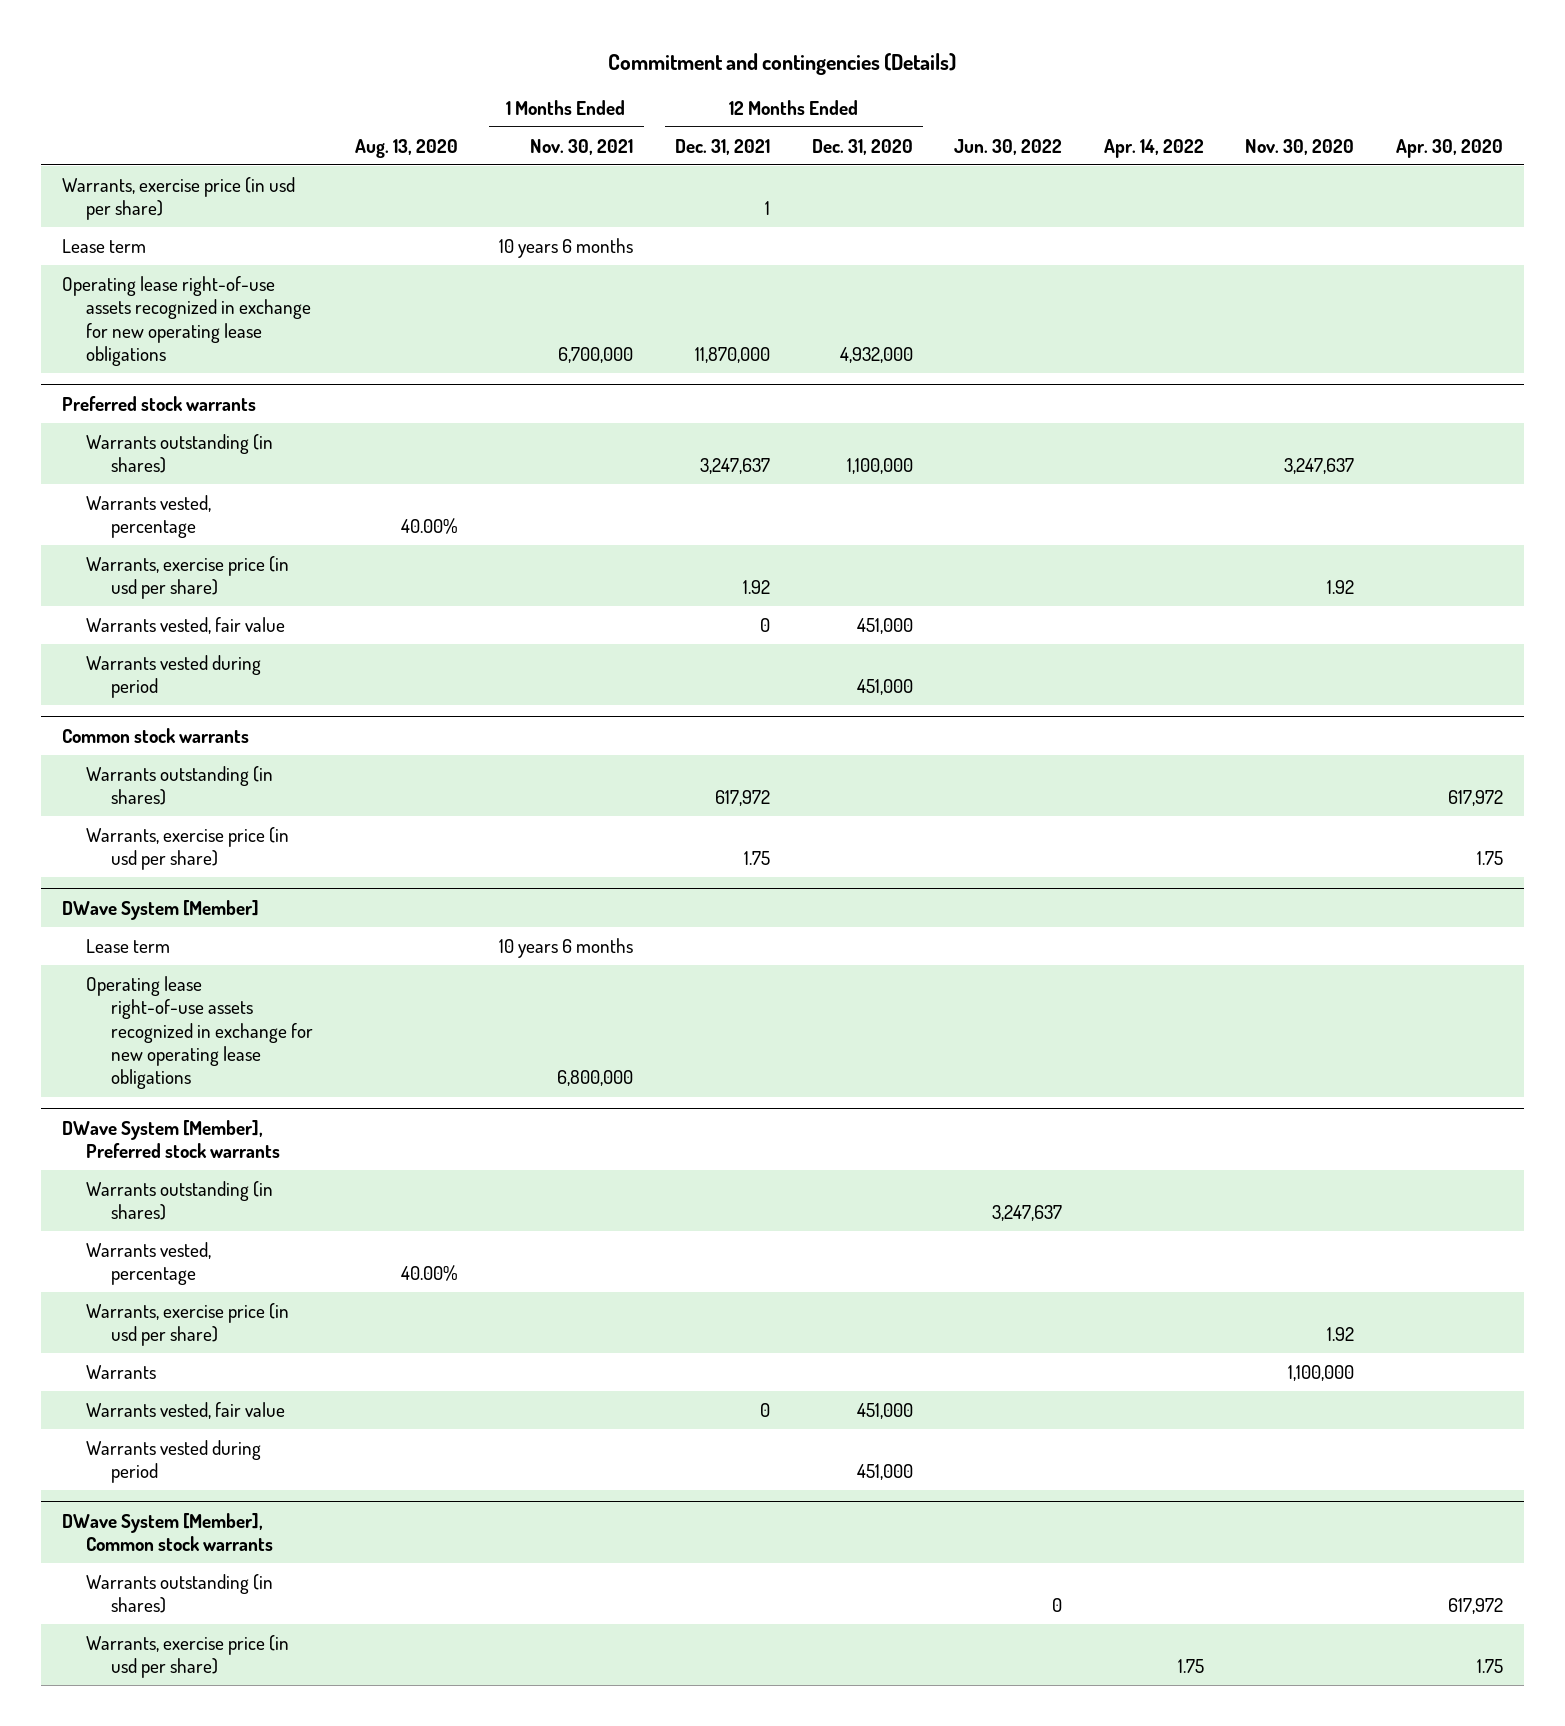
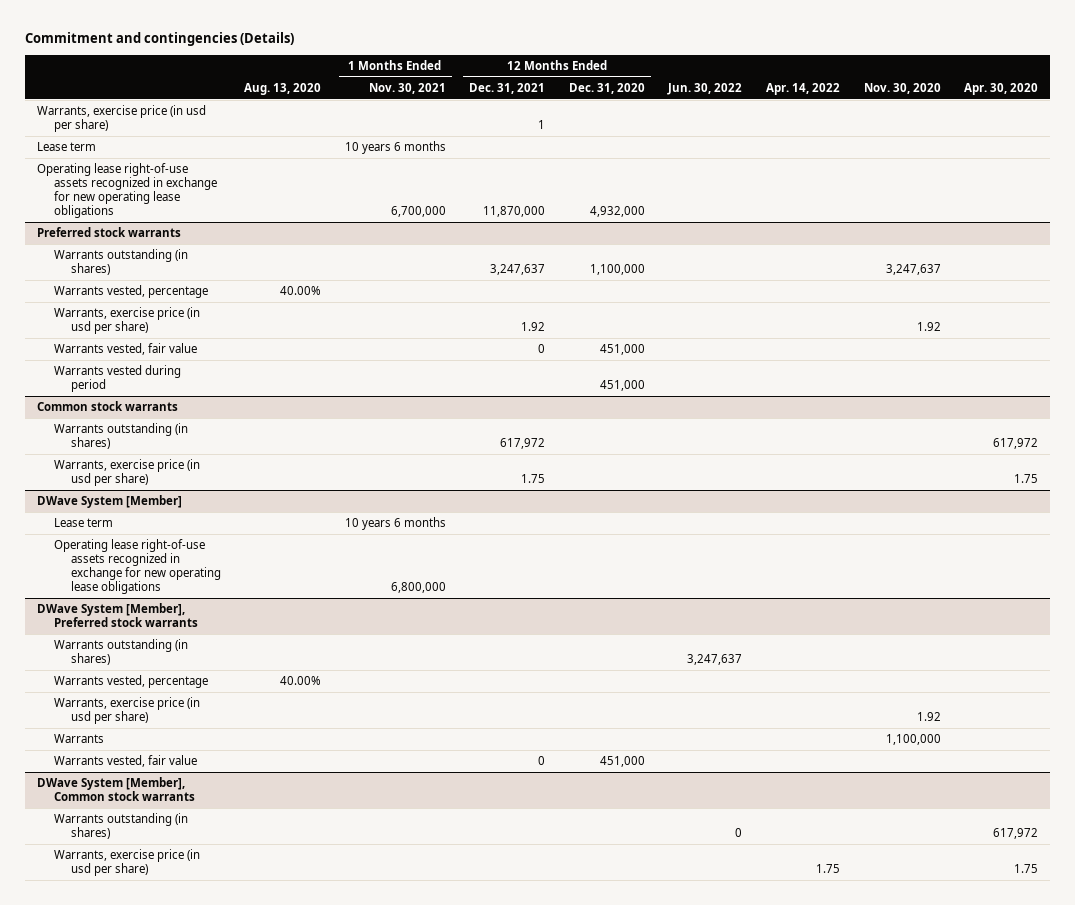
[86,1439,262,1484] Warrants vested during period -> none

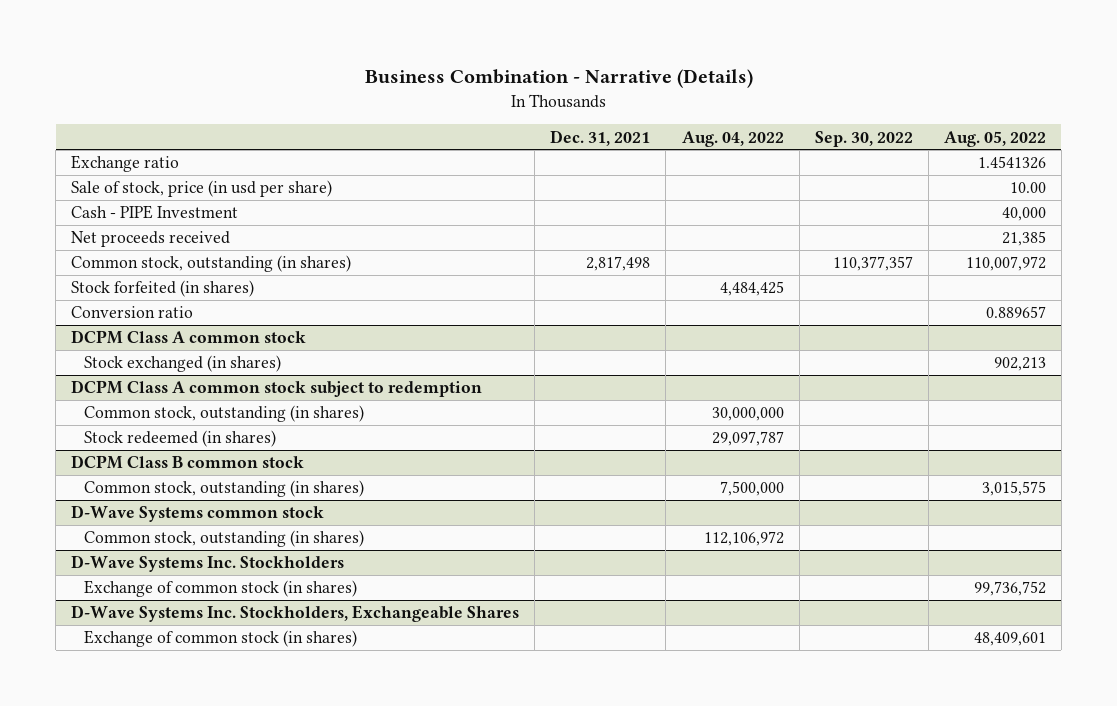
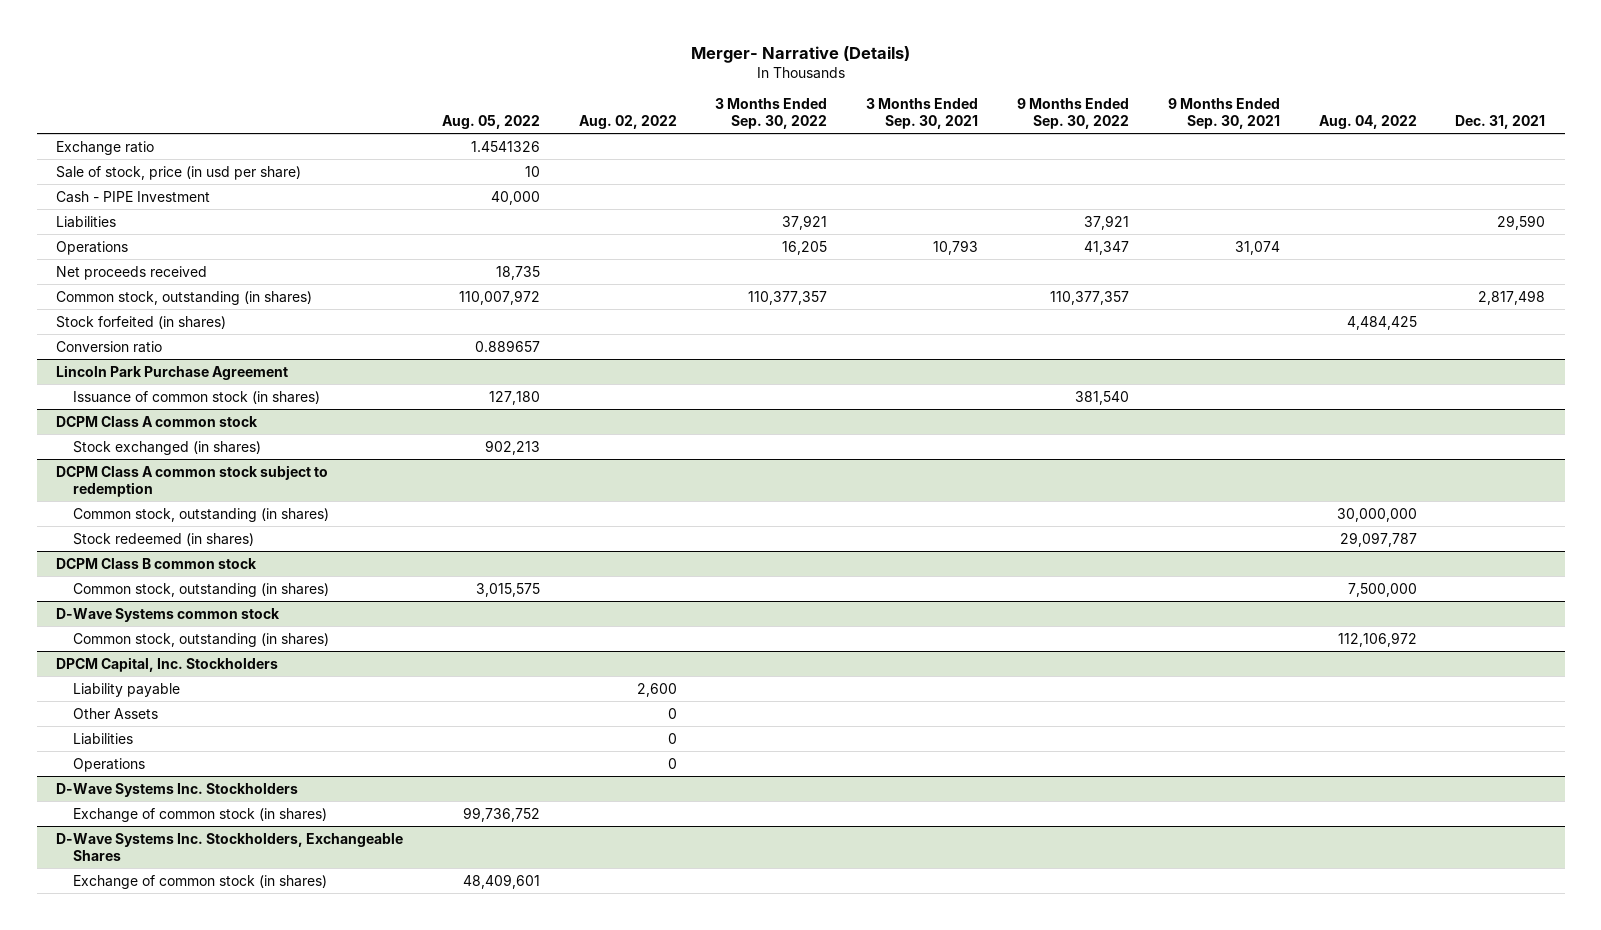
[364,68,753,88] Business Combination - Narrative (Details) -> [690,45,910,63] Merger- Narrative (Details)
[814,130,913,147] Sep. 30, 2022 -> none
none -> [578,115,677,130] Aug. 02, 2022
none -> [715,98,828,130] 3 Months Ended Sep. 30, 2022
none -> [866,98,979,130] 3 Months Ended Sep. 30, 2021
none -> [1016,98,1129,130] 9 Months Ended Sep. 30, 2022
none -> [1167,98,1280,130] 9 Months Ended Sep. 30, 2021
[1009,182,1046,194] 10.00 -> [524,165,540,177] 10
none -> [55,215,116,228] Liabilities
none -> [55,240,128,255] Operations
[1001,231,1046,247] 21,385 -> [495,265,540,280] 18,735
none -> [55,364,288,380] Lincoln Park Purchase Agreement
none -> [73,390,321,404] Issuance of common stock (in shares)
none -> [55,656,278,672] DPCM Capital, Inc. Stockholders
none -> [73,682,181,697] Liability payable
none -> [73,707,159,719] Other Assets
none -> [73,732,134,745] Liabilities
none -> [73,757,146,772] Operations

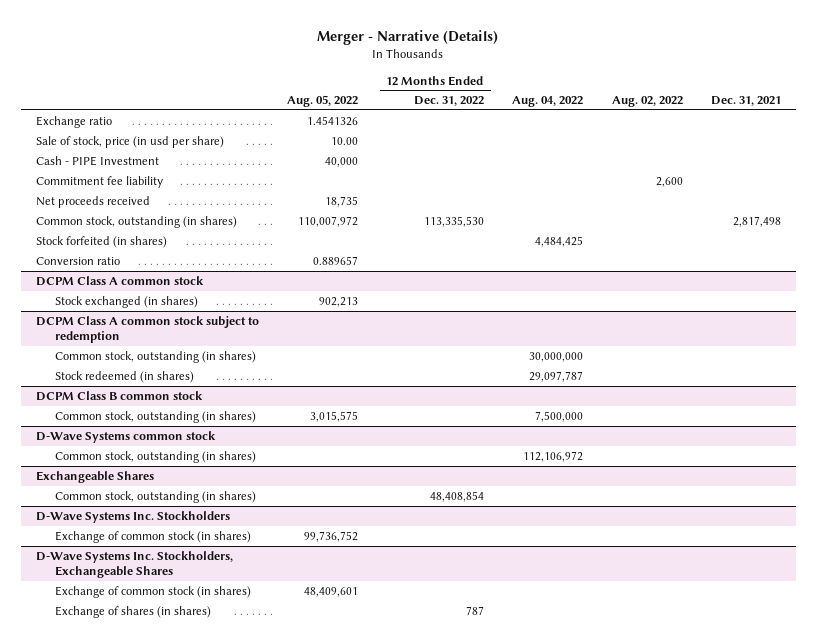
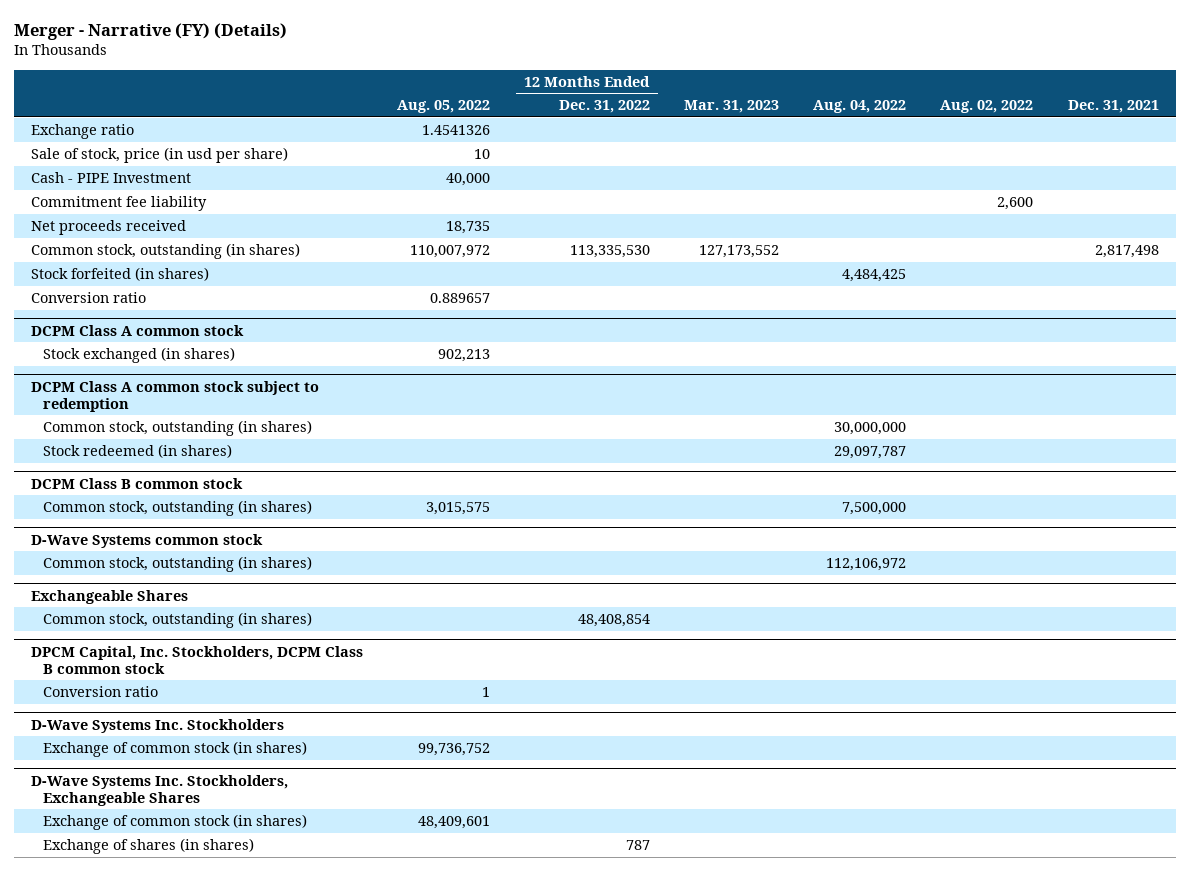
[317,30,499,46] Merger - Narrative (Details) -> [13,23,287,41] Merger - Narrative (FY) (Details)
none -> [683,100,779,114] Mar. 31, 2023
[331,136,359,145] 10.00 -> [474,148,491,159] 10
none -> [31,645,364,674] DPCM Capital, Inc. Stockholders, DCPM Class B common stock
none -> [42,685,158,697] Conversion ratio

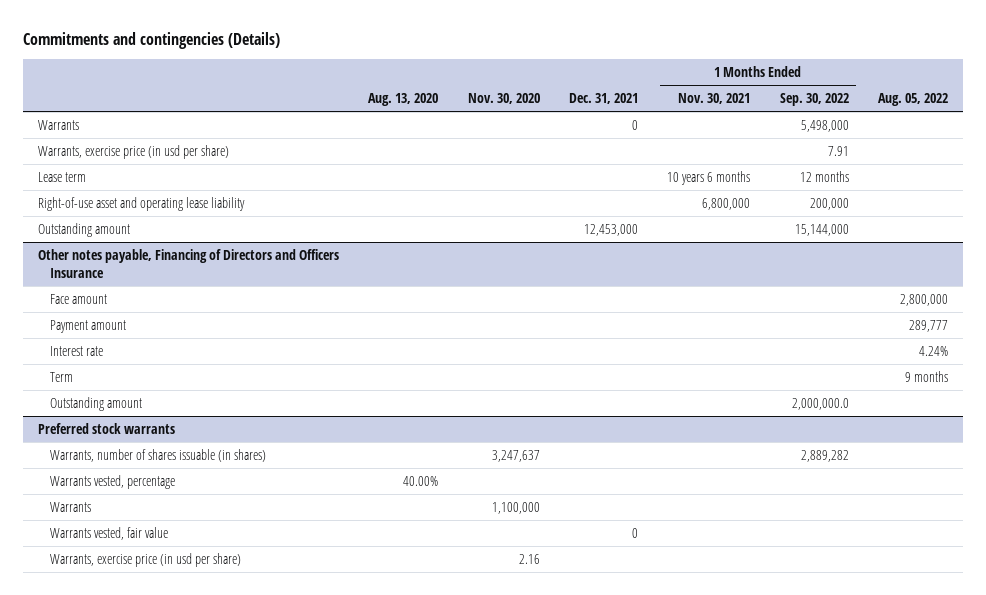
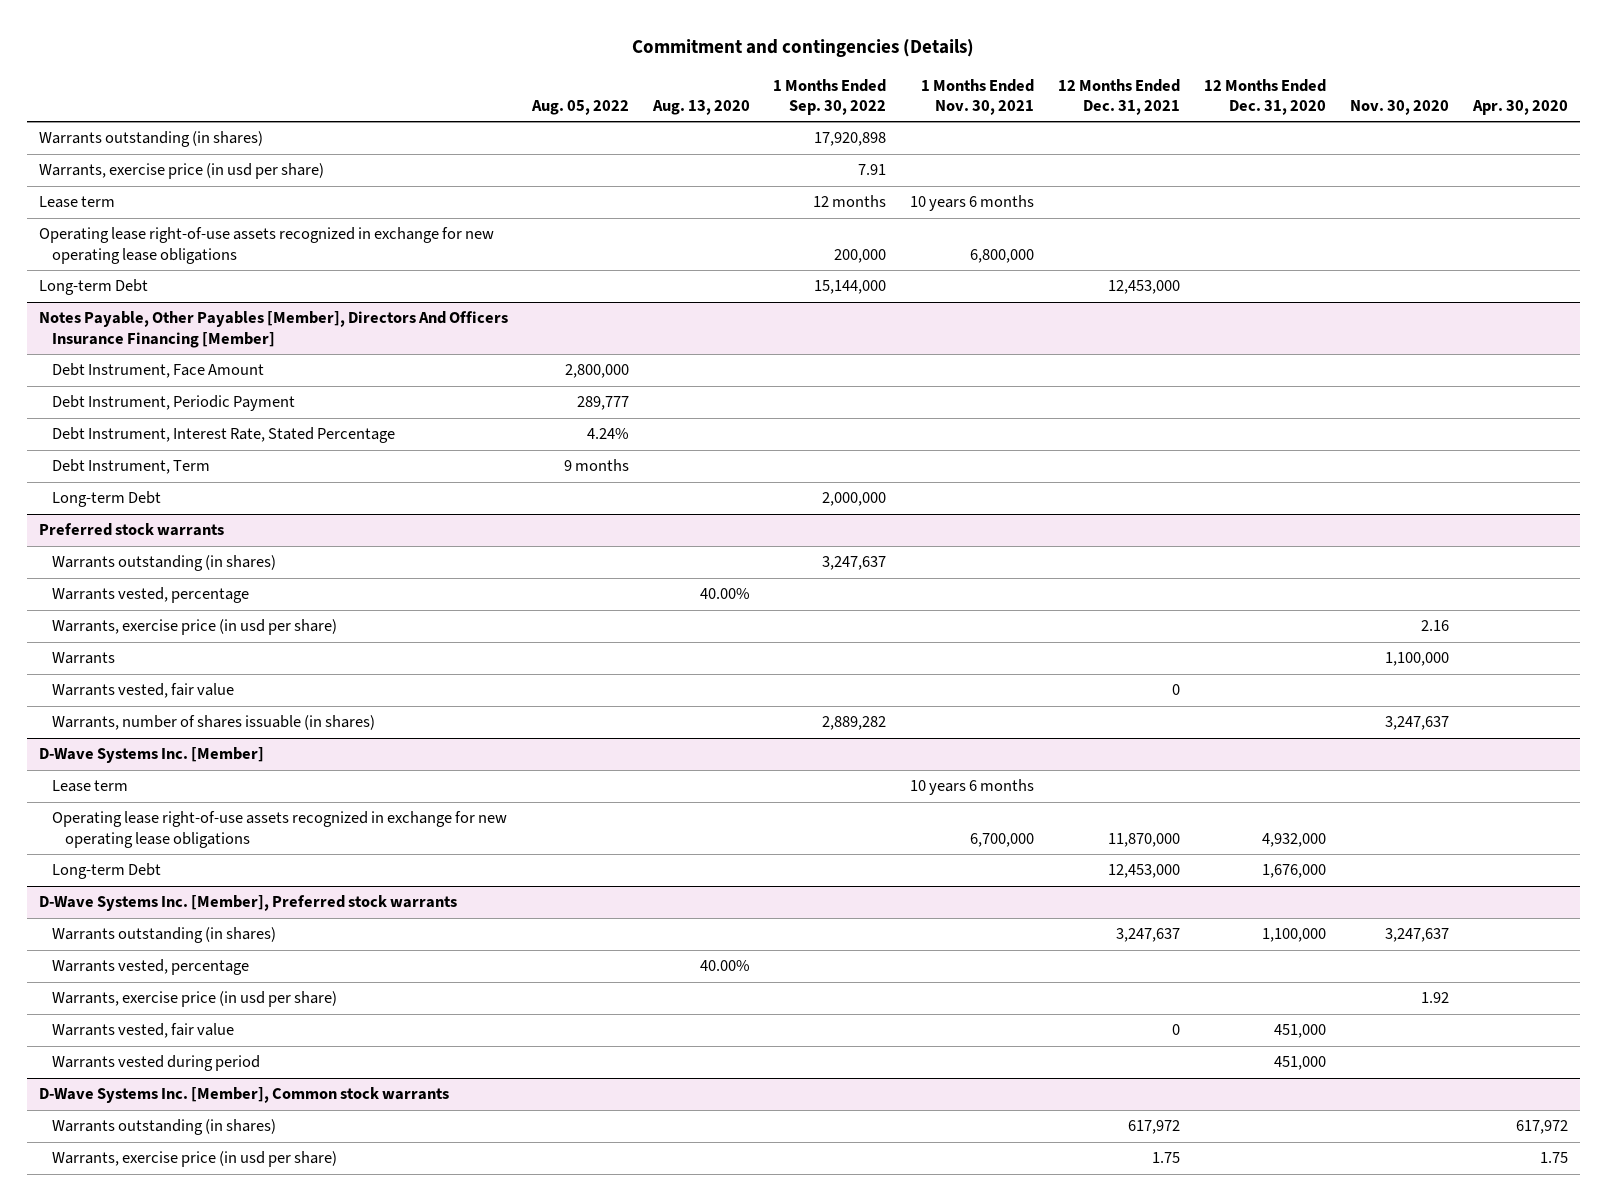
[23,32,281,50] Commitments and contingencies (Details) -> [632,38,975,57] Commitment and contingencies (Details)
[569,93,639,105] Dec. 31, 2021 -> none
none -> [1058,78,1181,115] 12 Months Ended Dec. 31, 2021
none -> [1204,78,1327,115] 12 Months Ended Dec. 31, 2020
none -> [1472,99,1569,115] Apr. 30, 2020
[37,120,79,131] Warrants -> none
none -> [38,131,263,148] Warrants outstanding (in shares)
[49,397,142,412] Outstanding amount -> none
[37,197,245,212] Right-of-use asset and operating lease liability -> [38,227,494,264] Operating lease right-of-use assets recognized in exchange for new operating lease obligations
[37,223,130,238] Outstanding amount -> [38,279,148,296] Long-term Debt
[37,249,339,278] Other notes payable, Financing of Directors and Officers Insurance -> [38,311,508,348] Notes Payable, Other Payables [Member], Directors And Officers Insurance Financing [Member]
[49,294,107,305] Face amount -> [51,363,264,379] Debt Instrument, Face Amount
[49,320,126,334] Payment amount -> [51,395,295,412] Debt Instrument, Periodic Payment
[49,346,103,357] Interest rate -> [51,427,395,444] Debt Instrument, Interest Rate, Stated Percentage
[49,372,73,383] Term -> [51,459,210,475] Debt Instrument, Term
none -> [51,491,161,508] Long-term Debt
none -> [51,555,276,572] Warrants outstanding (in shares)
[49,553,241,568] Warrants, exercise price (in usd per share) -> [51,619,337,636] Warrants, exercise price (in usd per share)
[49,449,266,463] Warrants, number of shares issuable (in shares) -> [51,715,375,731] Warrants, number of shares issuable (in shares)
none -> [38,747,264,764] D-Wave Systems Inc. [Member]
none -> [51,780,128,793] Lease term
none -> [51,811,507,848] Operating lease right-of-use assets recognized in exchange for new operating lease obligations
none -> [51,863,161,880] Long-term Debt
none -> [38,895,457,912] D-Wave Systems Inc. [Member], Preferred stock warrants
none -> [51,927,276,944] Warrants outstanding (in shares)
none -> [51,959,249,976] Warrants vested, percentage
none -> [51,991,337,1008] Warrants, exercise price (in usd per share)
none -> [51,1023,234,1039] Warrants vested, fair value
none -> [51,1055,260,1072] Warrants vested during period
none -> [38,1087,449,1104] D-Wave Systems Inc. [Member], Common stock warrants
none -> [51,1119,276,1136] Warrants outstanding (in shares)
none -> [51,1151,337,1168] Warrants, exercise price (in usd per share)

